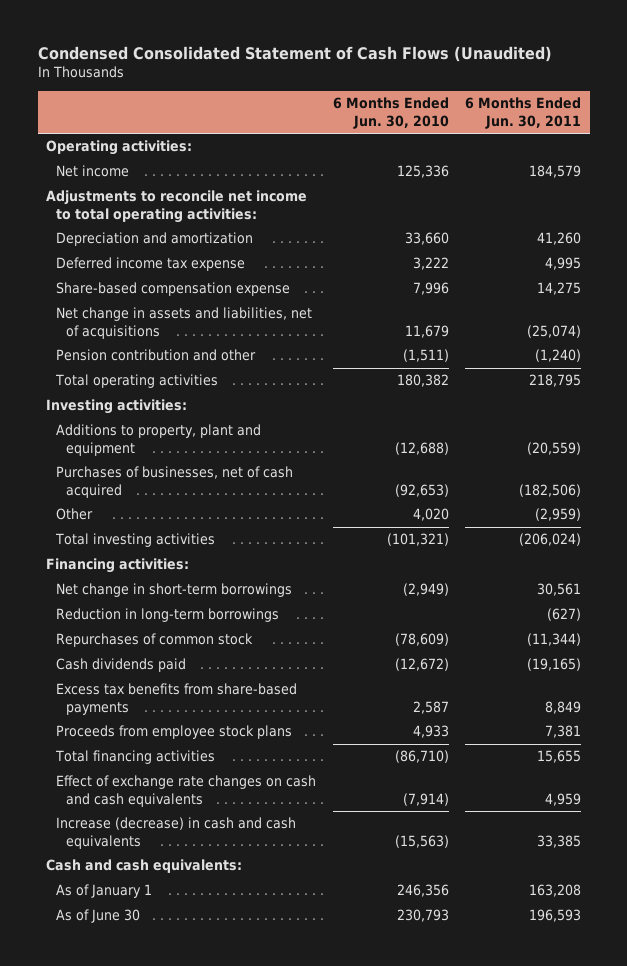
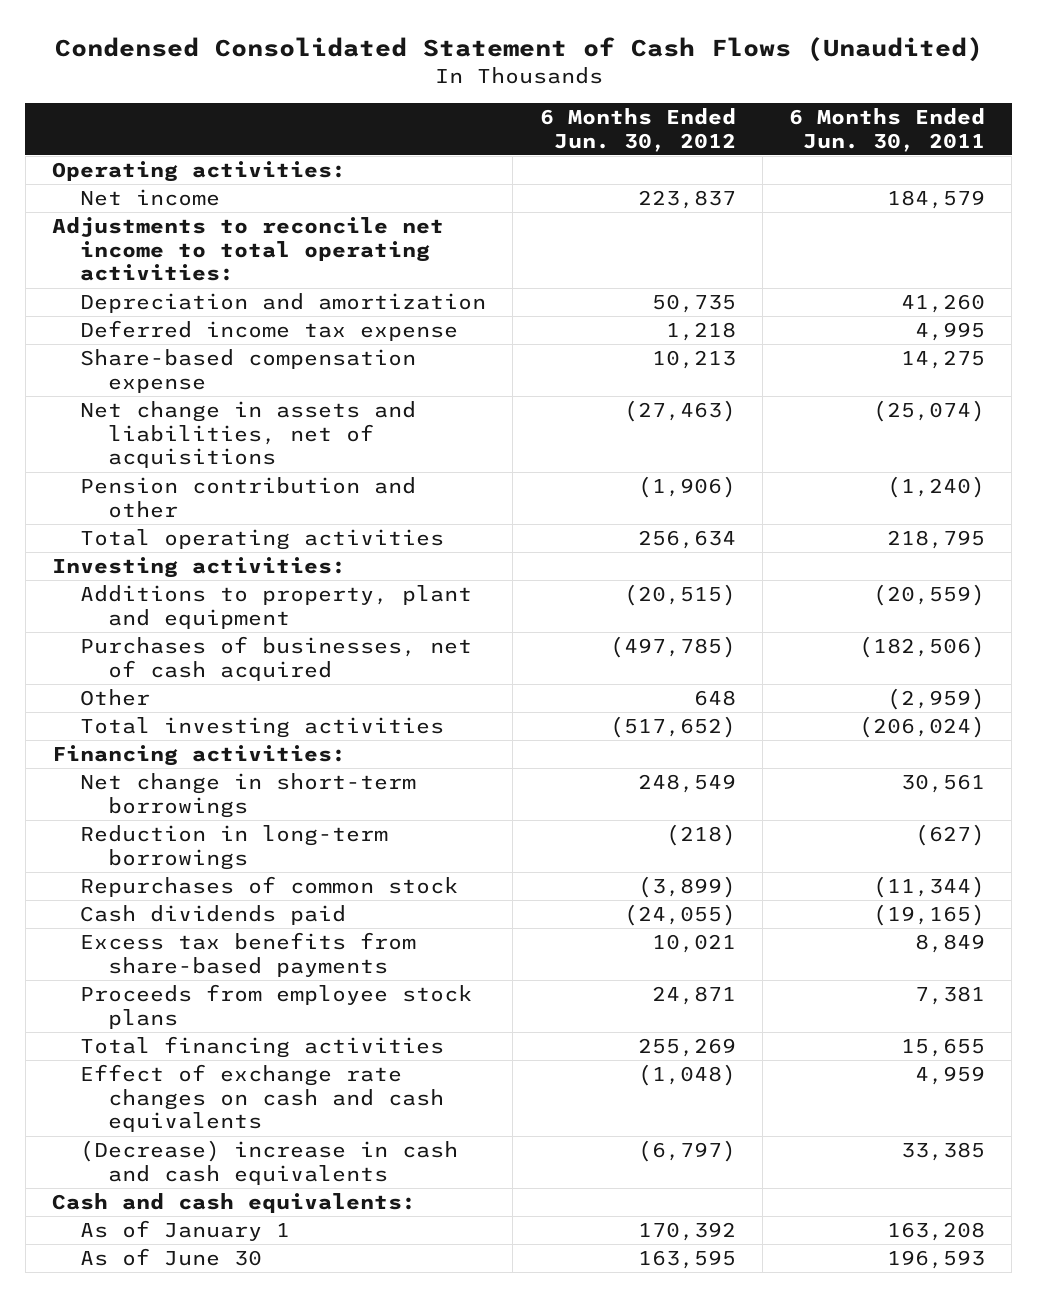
[332,97,449,129] 6 Months Ended Jun. 30, 2010 -> none
none -> [539,108,736,152] 6 Months Ended Jun. 30, 2012
[55,817,296,850] Increase (decrease) in cash and cash equivalents -> [80,1140,459,1185] (Decrease) increase in cash and cash equivalents

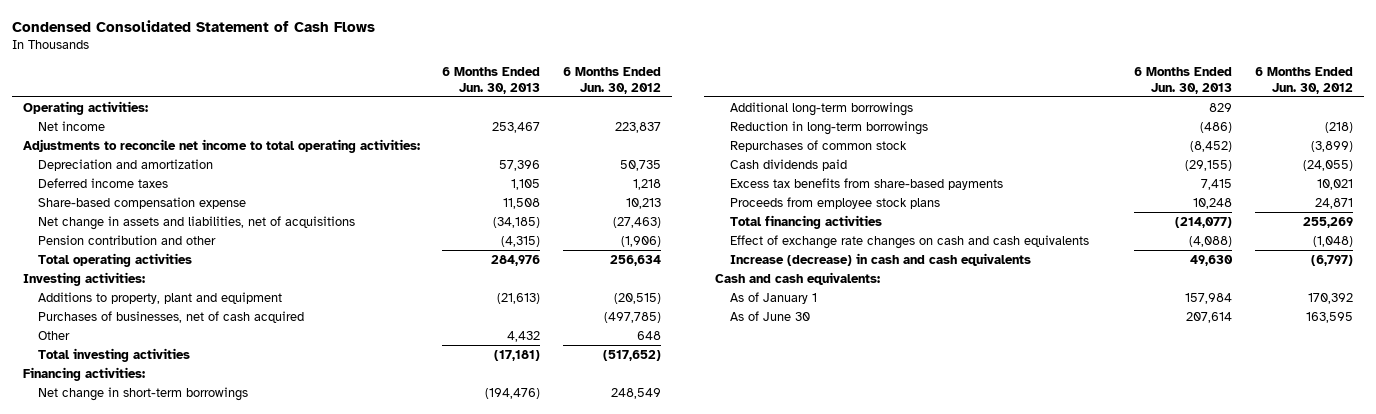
[54,37,983,63] Condensed Consolidated Statement of Cash Flows (Unaudited) -> [11,19,375,32] Condensed Consolidated Statement of Cash Flows
[789,108,986,152] 6 Months Ended Jun. 30, 2011 -> none
none -> [442,67,541,94] 6 Months Ended Jun. 30, 2013
[80,320,459,342] Deferred income tax expense -> [38,177,169,188] Deferred income taxes
none -> [730,101,914,116] Additional long-term borrowings
[80,1140,459,1185] (Decrease) increase in cash and cash equivalents -> [730,252,1032,266] Increase (decrease) in cash and cash equivalents

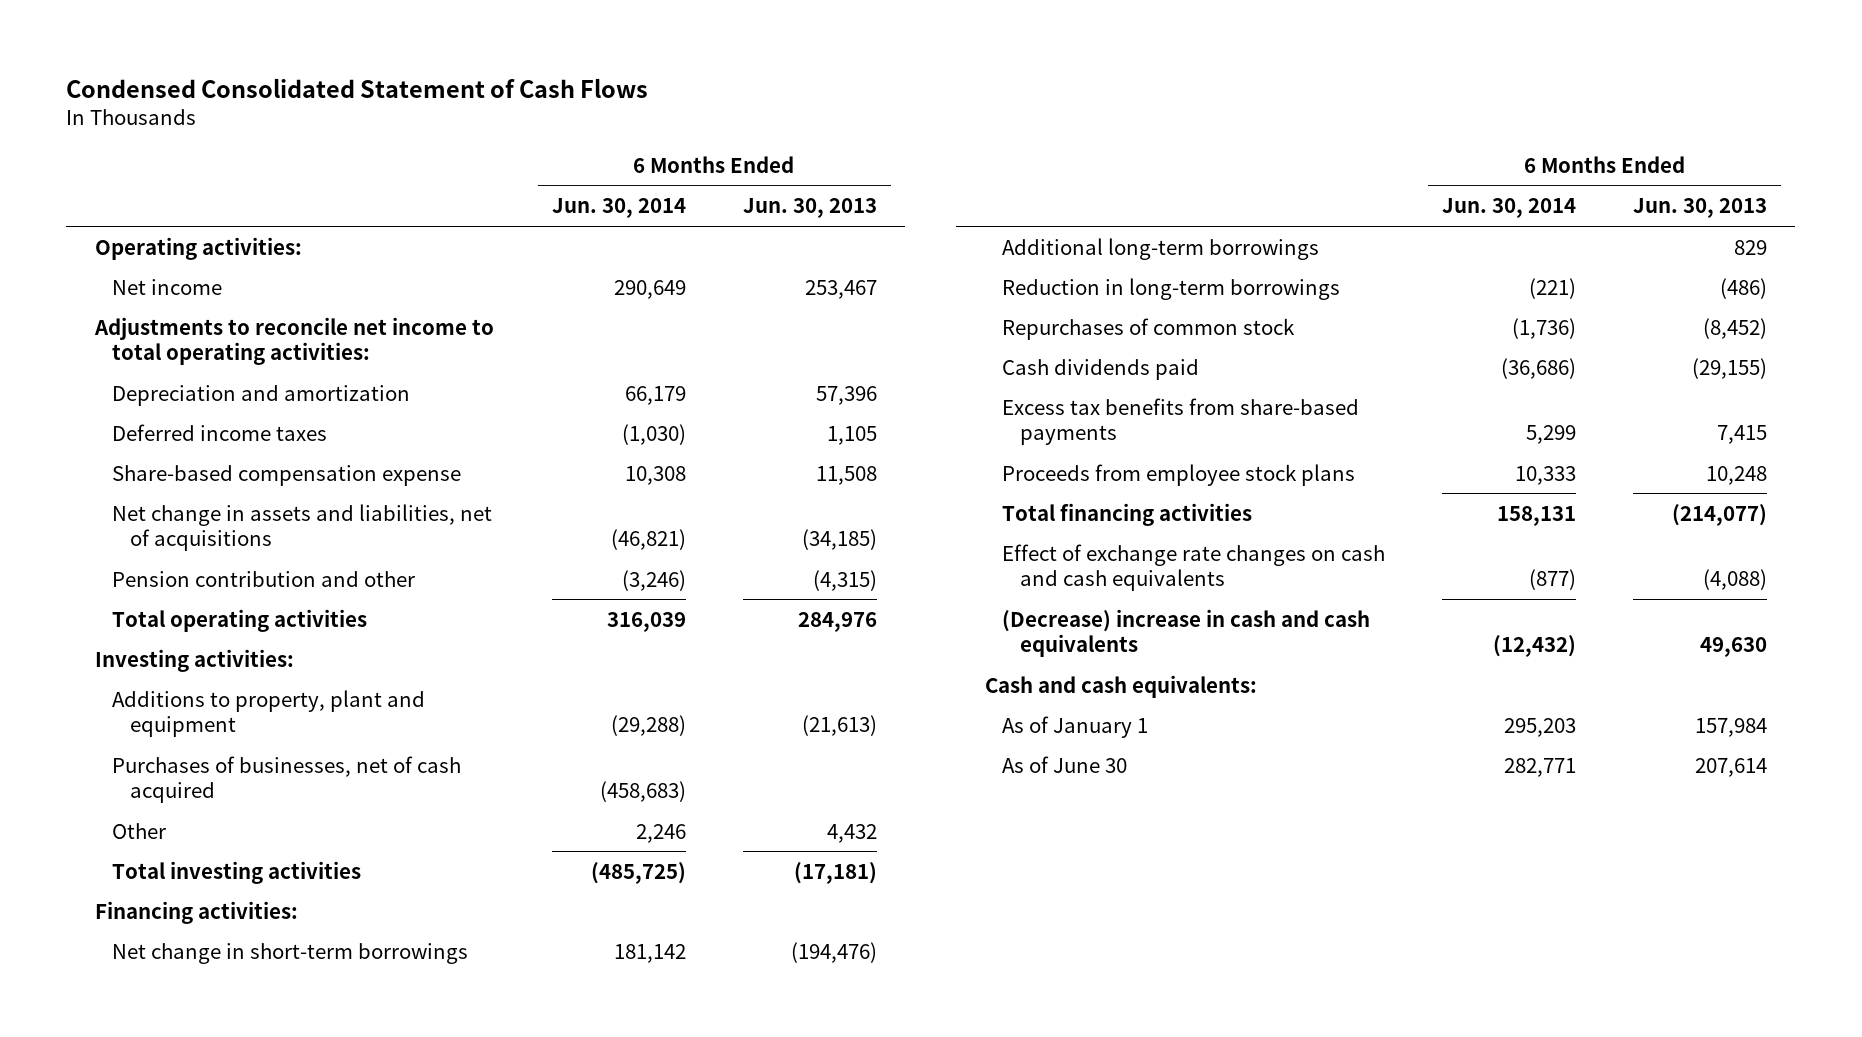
[562,67,661,94] 6 Months Ended Jun. 30, 2012 -> none
none -> [552,198,687,219] Jun. 30, 2014
[730,252,1032,266] Increase (decrease) in cash and cash equivalents -> [1002,608,1371,658] (Decrease) increase in cash and cash equivalents

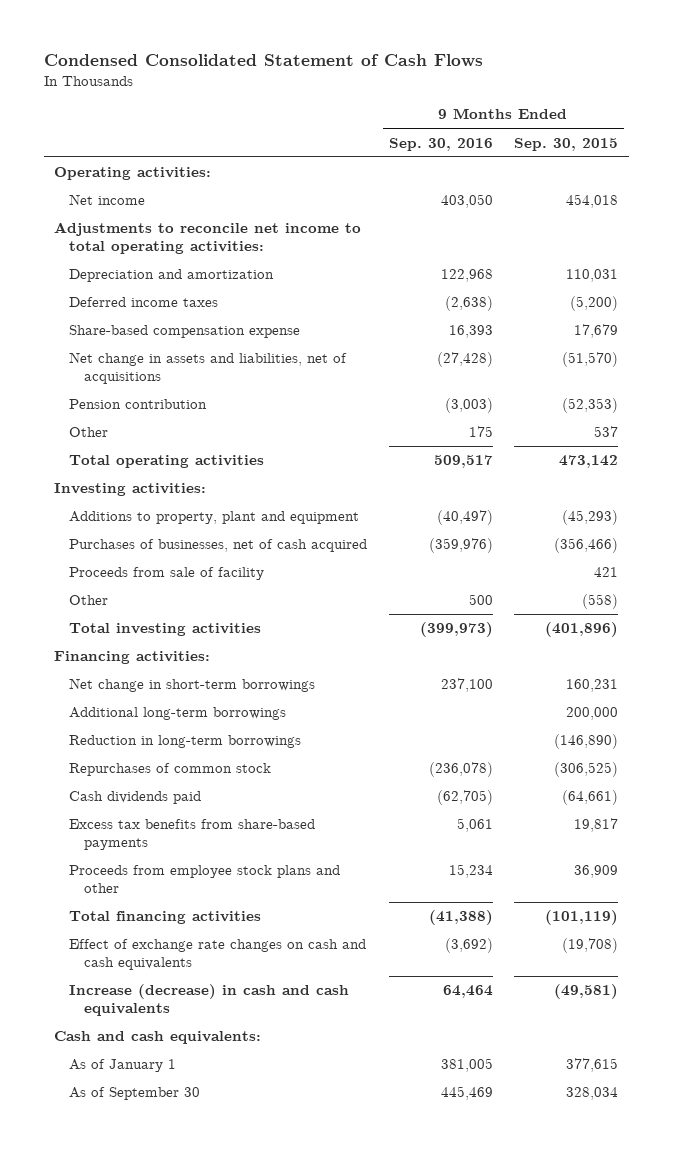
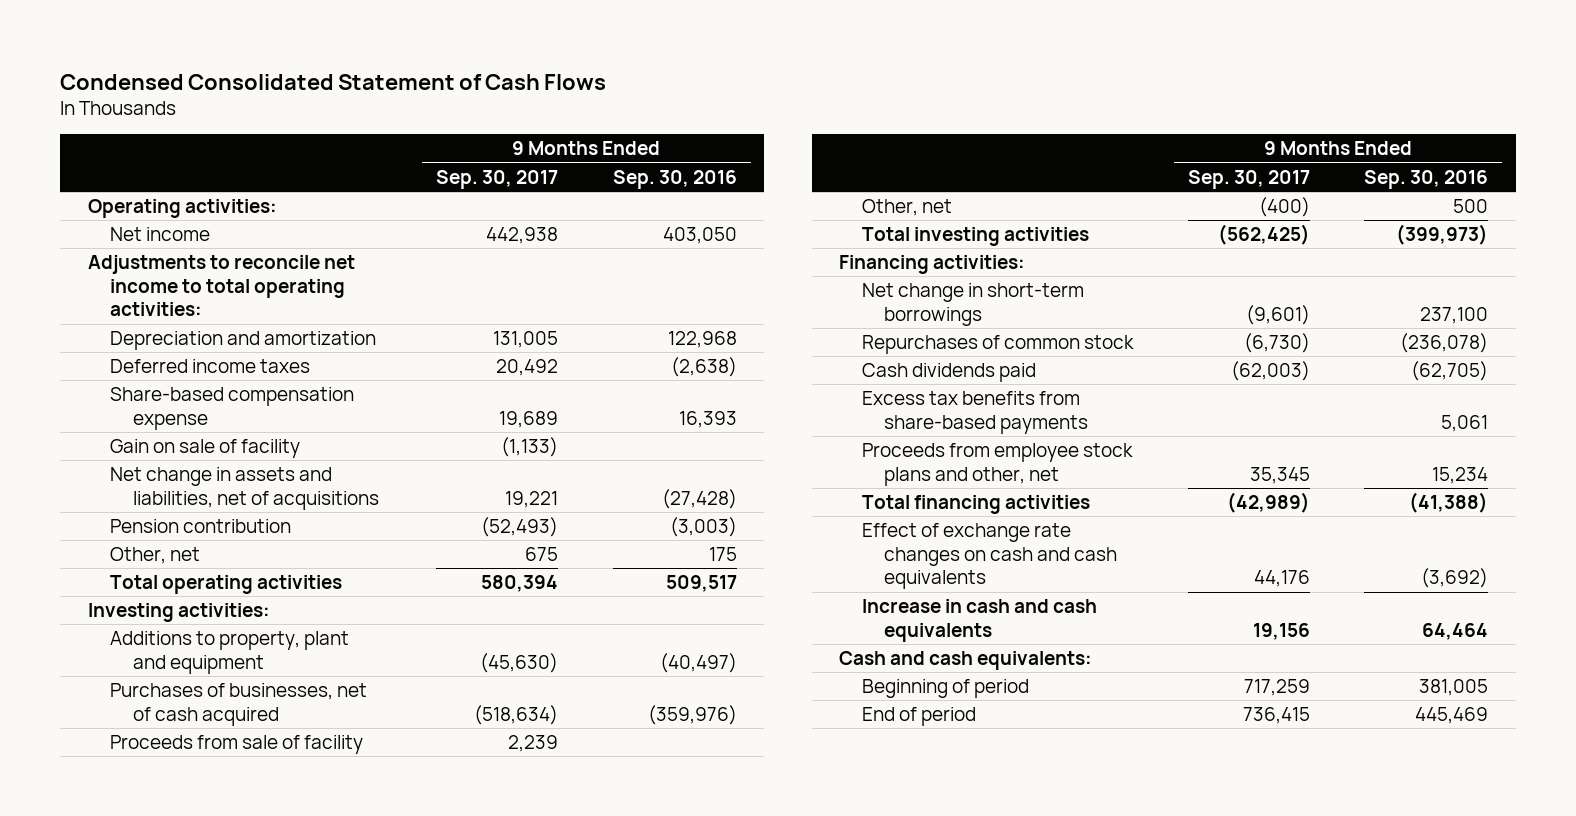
[514,137,619,151] Sep. 30, 2015 -> none
none -> [436,169,559,189] Sep. 30, 2017
none -> [110,439,301,459] Gain on sale of facility
[68,427,108,438] Other -> [110,547,201,565] Other, net
[68,595,108,606] Other -> [861,199,952,217] Other, net
[68,707,286,721] Additional long-term borrowings -> none
[68,735,301,749] Reduction in long-term borrowings -> none
[68,865,340,893] Proceeds from employee stock plans and other -> [861,443,1133,486] Proceeds from employee stock plans and other, net
[68,984,349,1016] Increase (decrease) in cash and cash equivalents -> [861,599,1097,642] Increase in cash and cash equivalents
[68,1059,176,1073] As of January 1 -> [861,679,1029,699] Beginning of period
[68,1087,200,1101] As of September 30 -> [861,707,976,727] End of period

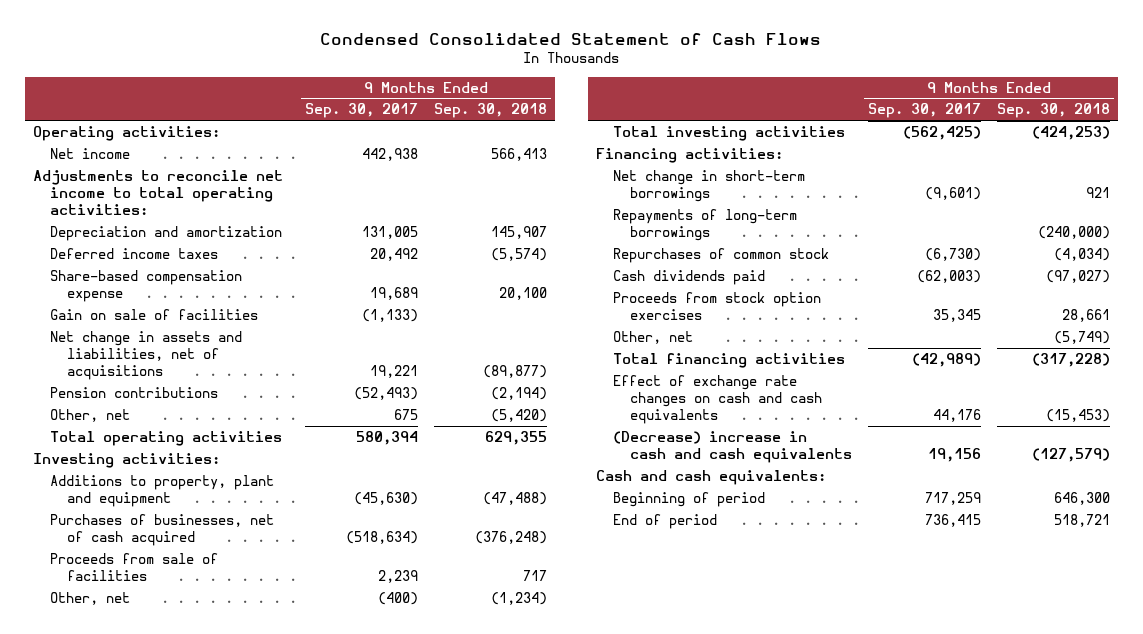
[612,169,737,189] Sep. 30, 2016 -> none
none -> [433,103,547,119] Sep. 30, 2018
[110,439,301,459] Gain on sale of facility -> [49,308,258,320] Gain on sale of facilities
[110,519,292,534] Pension contribution -> [49,386,218,398] Pension contributions
[110,735,364,755] Proceeds from sale of facility -> [49,552,218,582] Proceeds from sale of facilities
none -> [613,208,798,242] Repayments of long-term borrowings
[861,391,1089,434] Excess tax benefits from share-based payments -> none
[861,443,1133,486] Proceeds from employee stock plans and other, net -> [613,291,822,321] Proceeds from stock option exercises
none -> [613,330,694,344] Other, net
[861,599,1097,642] Increase in cash and cash equivalents -> [613,430,853,464] (Decrease) increase in cash and cash equivalents

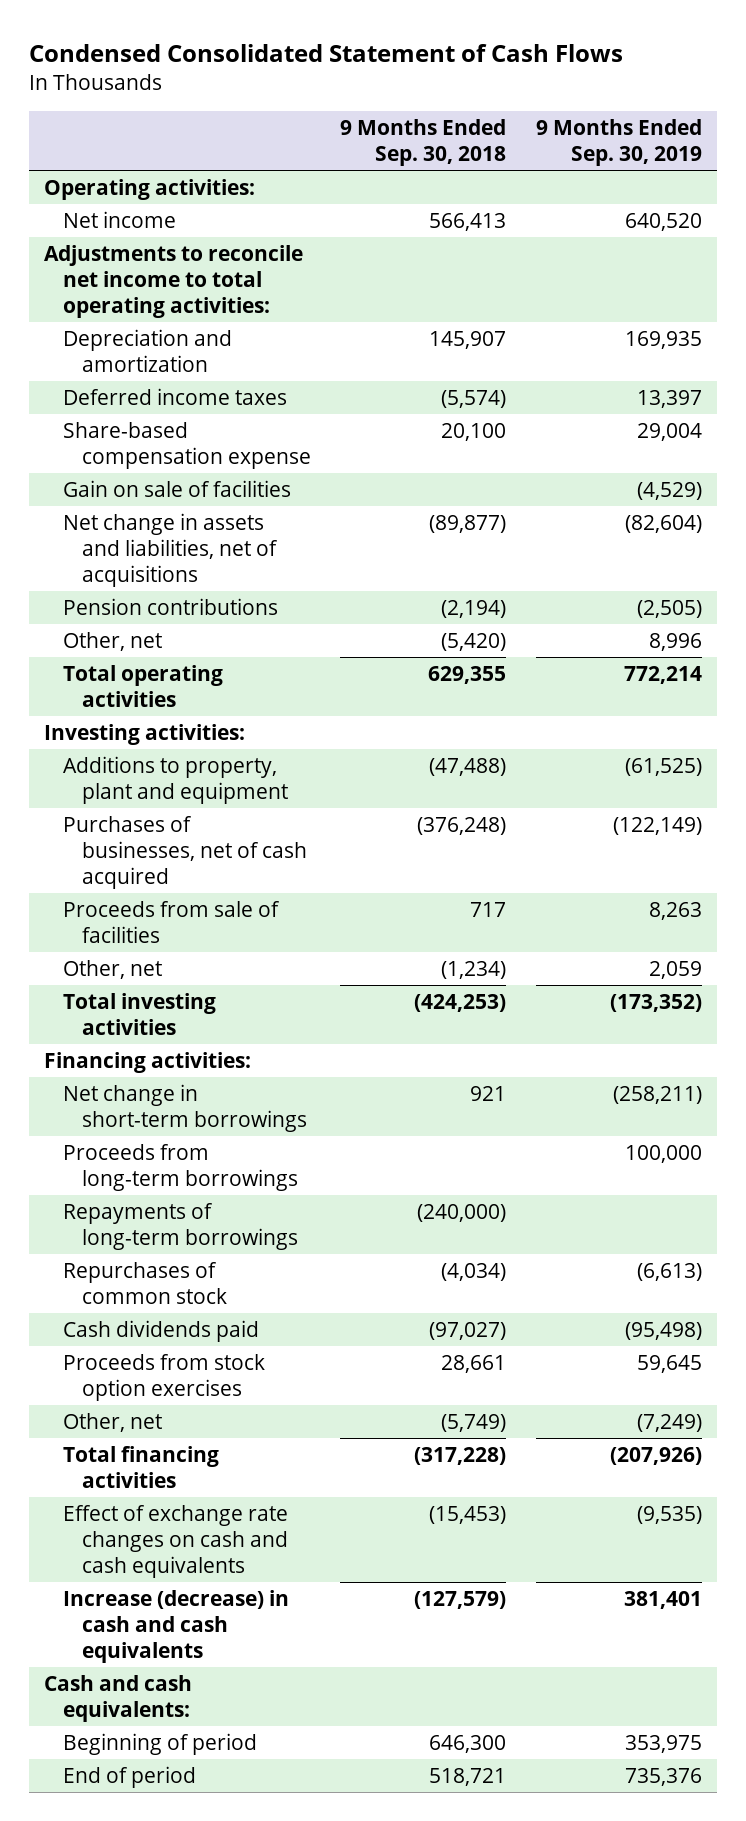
[304,103,418,119] Sep. 30, 2017 -> none
none -> [536,118,703,166] 9 Months Ended Sep. 30, 2019
none -> [62,1144,298,1192] Proceeds from long-term borrowings
[613,430,853,464] (Decrease) increase in cash and cash equivalents -> [62,1590,289,1664] Increase (decrease) in cash and cash equivalents

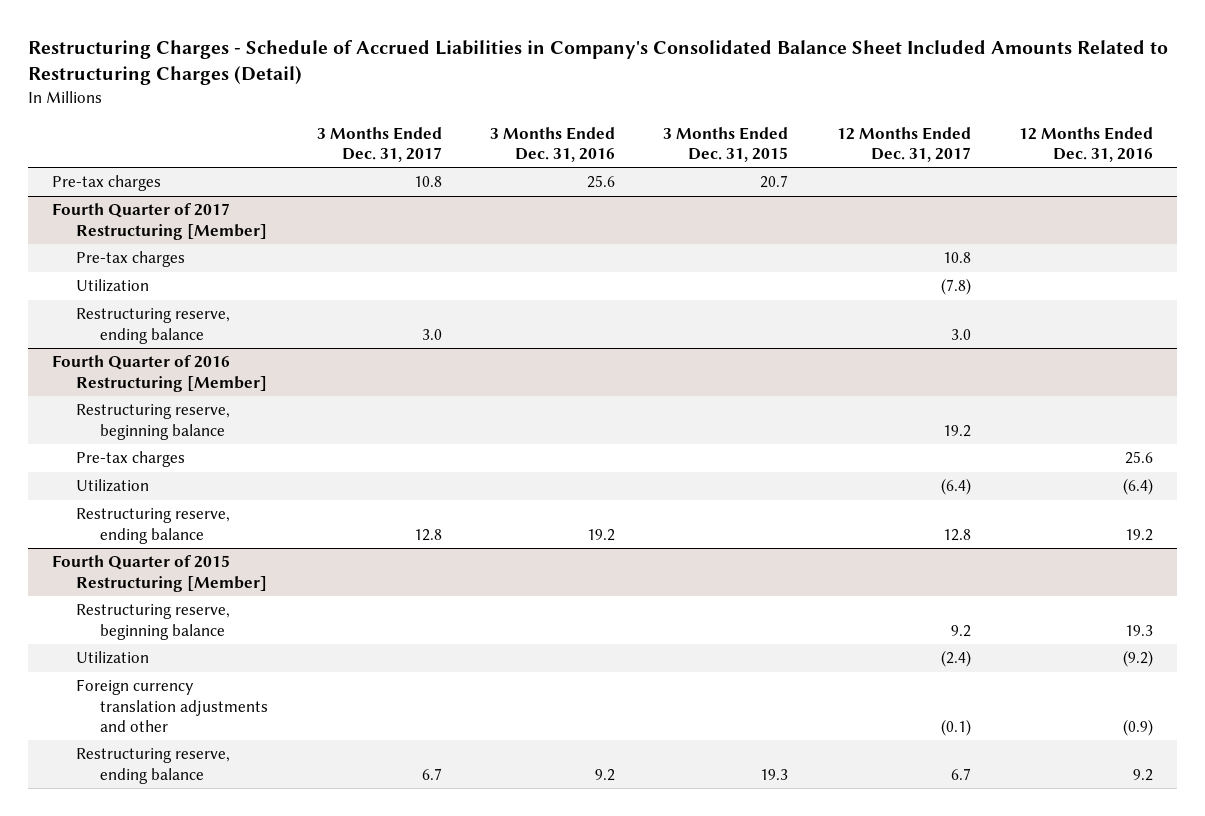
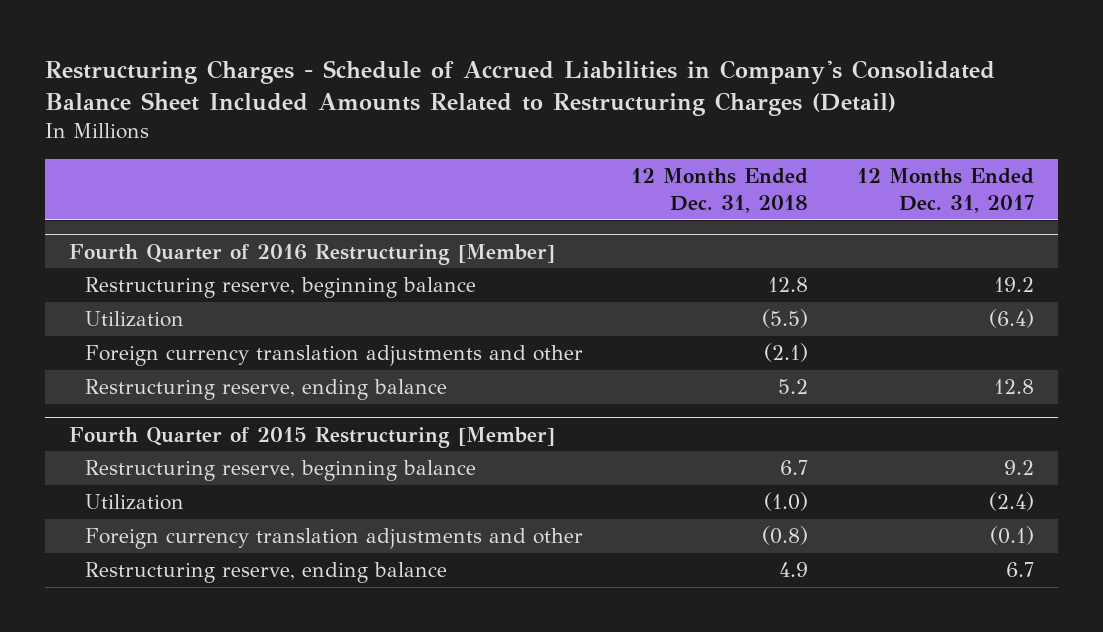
[316,126,442,162] 3 Months Ended Dec. 31, 2017 -> none
[489,126,615,162] 3 Months Ended Dec. 31, 2016 -> none
[663,126,789,162] 3 Months Ended Dec. 31, 2015 -> none
[1019,126,1154,162] 12 Months Ended Dec. 31, 2016 -> none
none -> [631,168,809,213] 12 Months Ended Dec. 31, 2018
[52,175,162,192] Pre-tax charges -> none
[52,203,268,240] Fourth Quarter of 2017 Restructuring [Member] -> none
[76,251,186,268] Pre-tax charges -> none
[76,279,150,293] Utilization -> none
[76,308,231,344] Restructuring reserve, ending balance -> none
[76,451,186,468] Pre-tax charges -> none
none -> [84,345,583,367] Foreign currency translation adjustments and other

